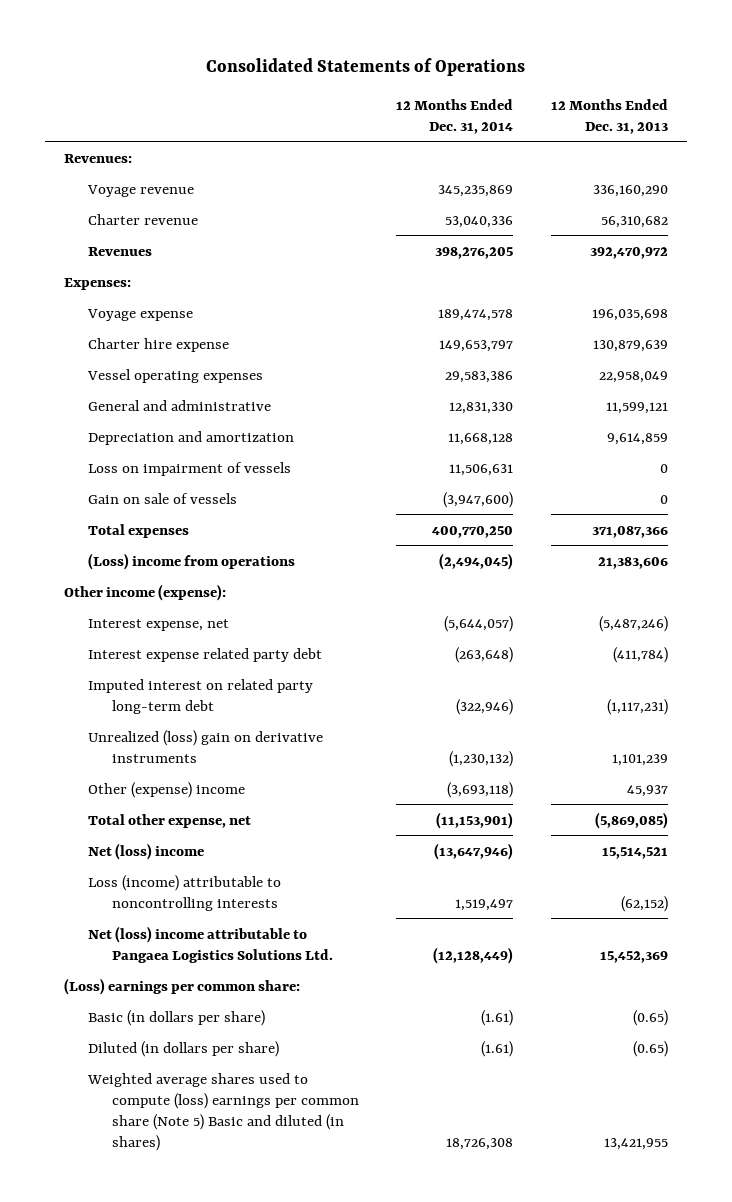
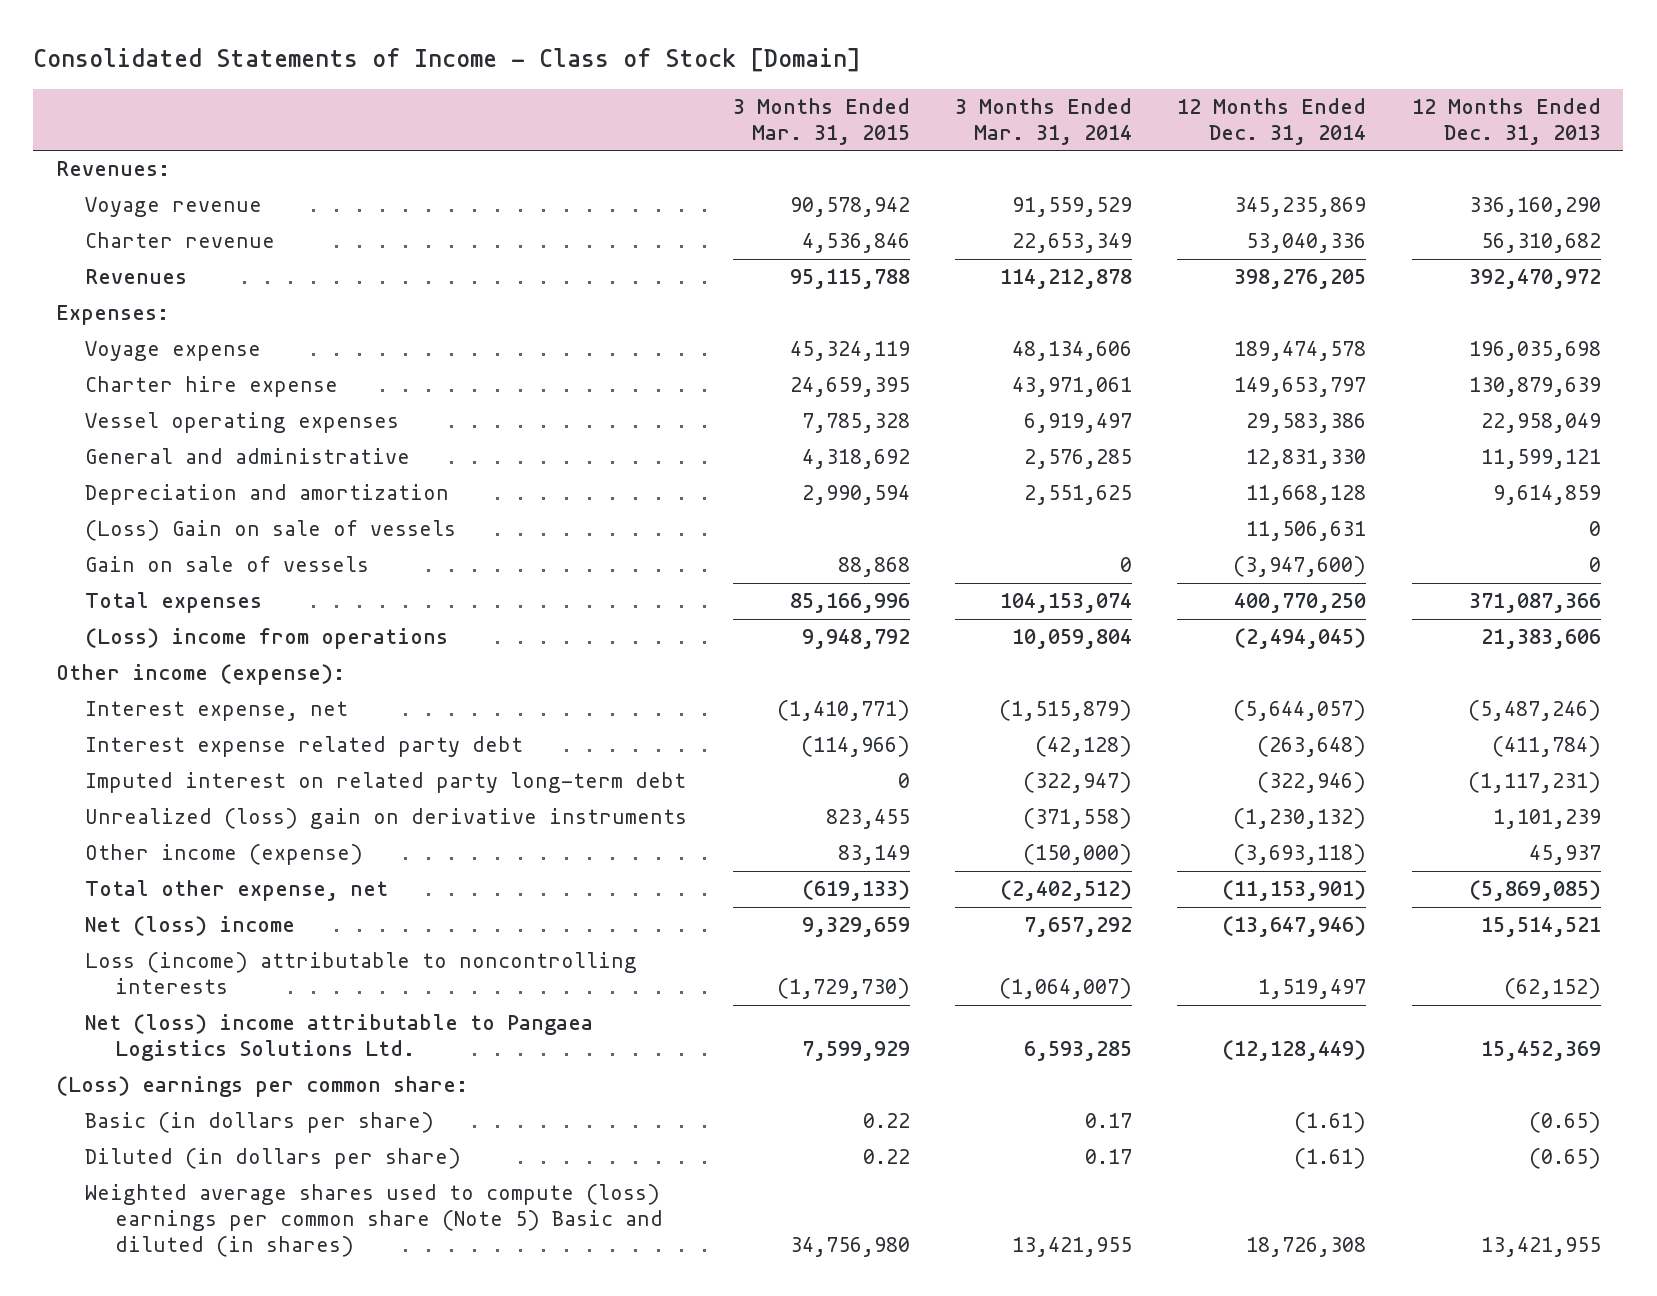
[206,57,526,76] Consolidated Statements of Operations -> [33,48,862,73] Consolidated Statements of Income - Class of Stock [Domain]
none -> [732,98,910,146] 3 Months Ended Mar. 31, 2015
none -> [954,98,1132,146] 3 Months Ended Mar. 31, 2014
[87,461,291,476] Loss on impairment of vessels -> [85,520,457,542] (Loss) Gain on sale of vessels
[87,781,245,798] Other (expense) income -> [85,844,364,866] Other income (expense)

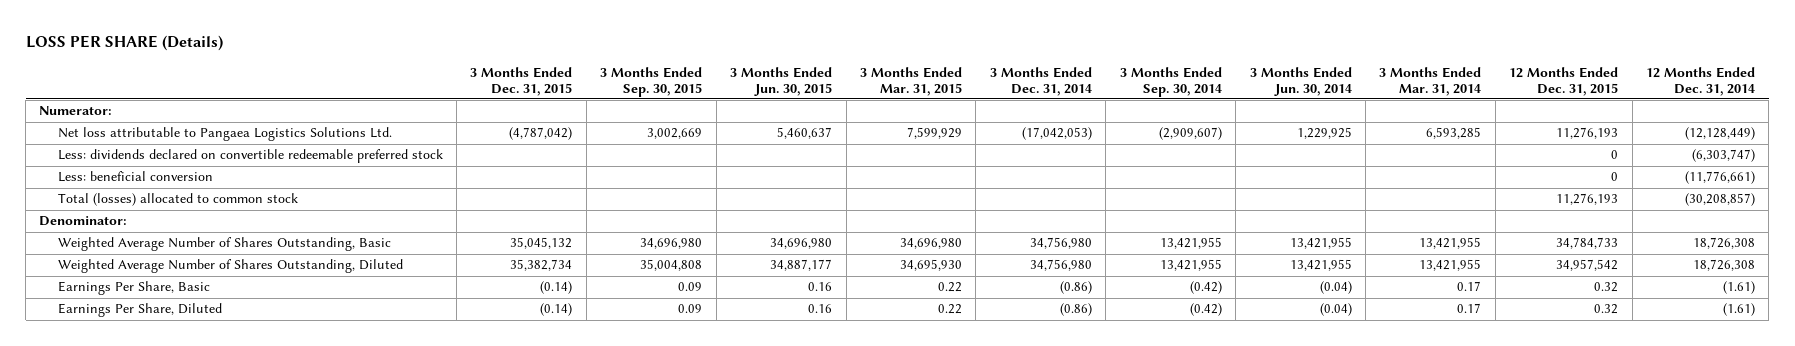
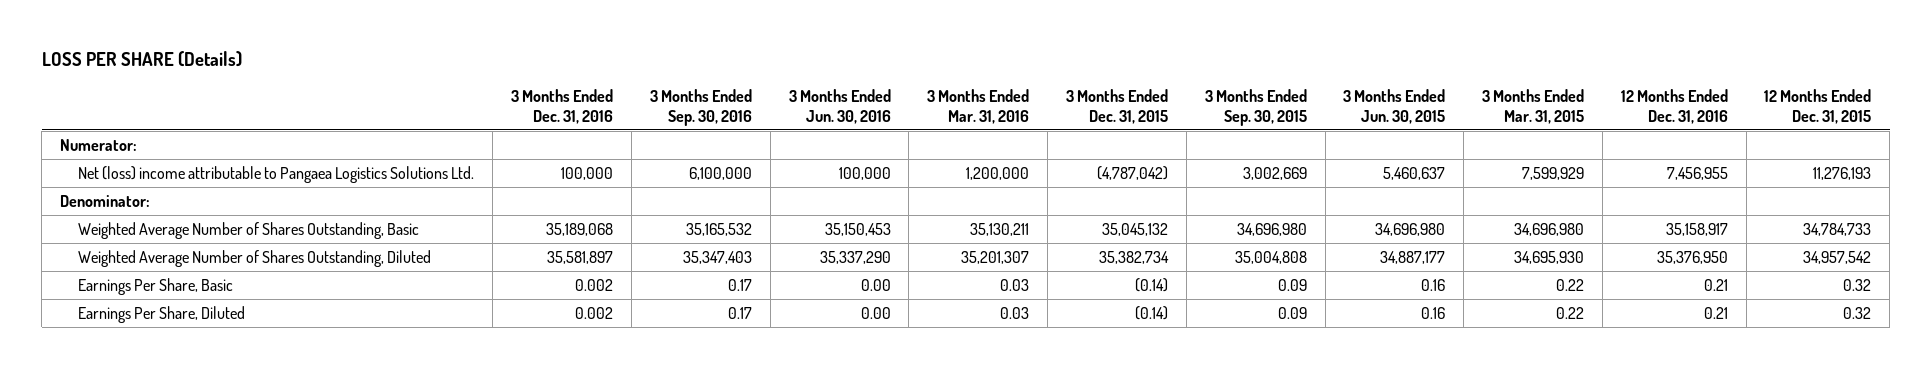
[989,66,1092,96] 3 Months Ended Dec. 31, 2014 -> none
[1119,66,1222,97] 3 Months Ended Sep. 30, 2014 -> none
[1249,66,1352,96] 3 Months Ended Jun. 30, 2014 -> none
[1379,66,1482,96] 3 Months Ended Mar. 31, 2014 -> none
[1646,66,1756,96] 12 Months Ended Dec. 31, 2014 -> none
none -> [511,89,614,124] 3 Months Ended Dec. 31, 2016
none -> [649,89,752,126] 3 Months Ended Sep. 30, 2016
none -> [788,89,891,124] 3 Months Ended Jun. 30, 2016
none -> [927,89,1030,124] 3 Months Ended Mar. 31, 2016
none -> [1620,89,1728,124] 12 Months Ended Dec. 31, 2016
[57,149,443,164] Less: dividends declared on convertible redeemable preferred stock -> none
[57,171,213,183] Less: beneficial conversion -> none
[57,193,298,207] Total (losses) allocated to common stock -> none
[57,127,392,142] Net loss attributable to Pangaea Logistics Solutions Ltd. -> [78,165,475,183] Net (loss) income attributable to Pangaea Logistics Solutions Ltd.

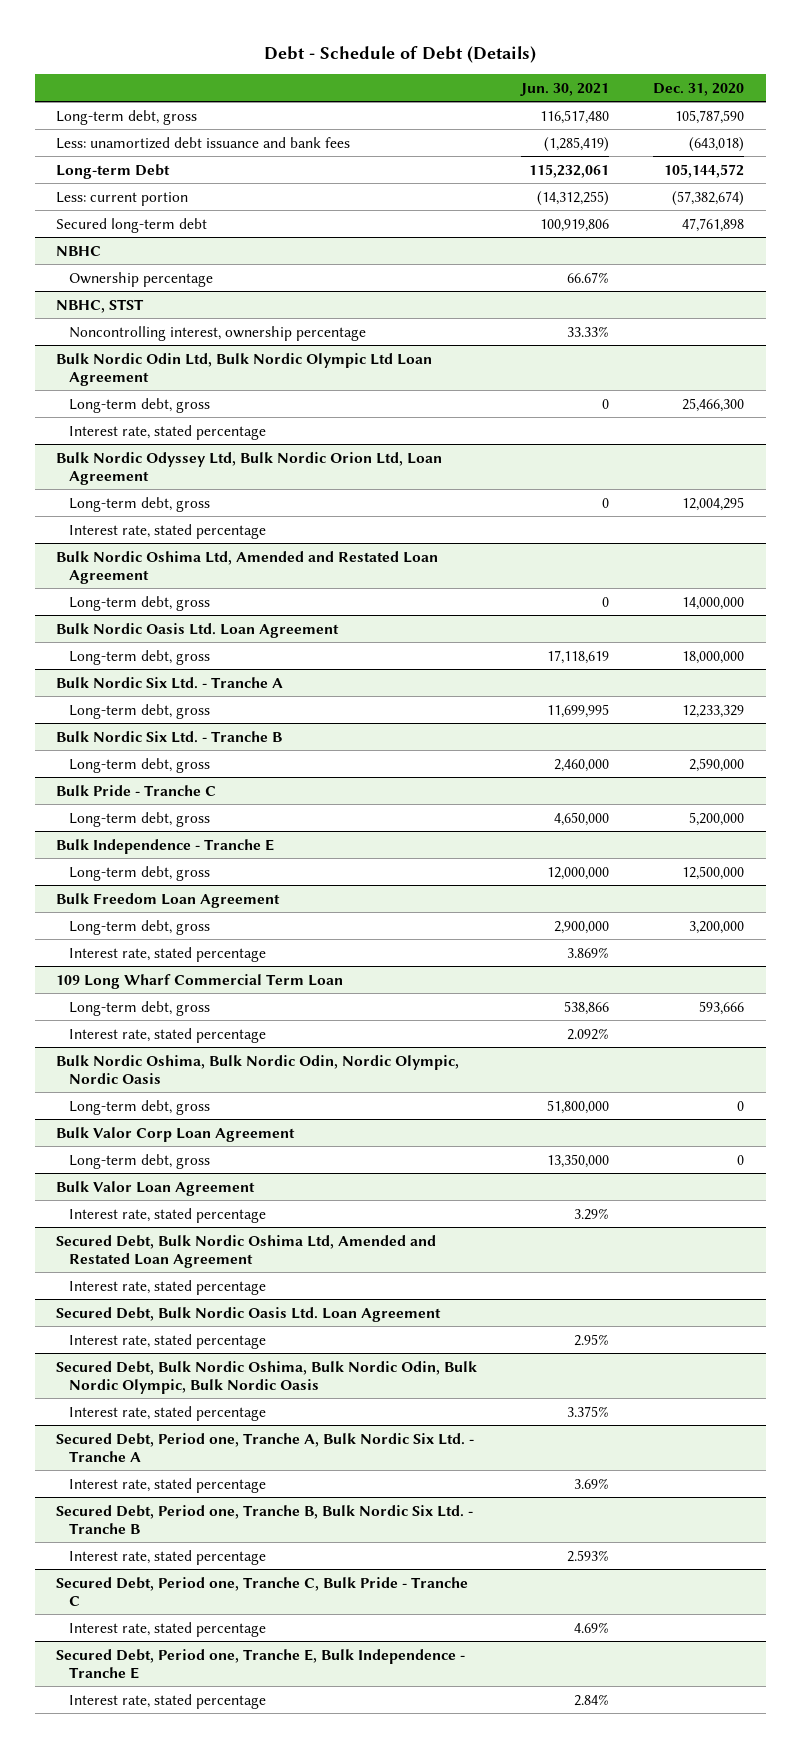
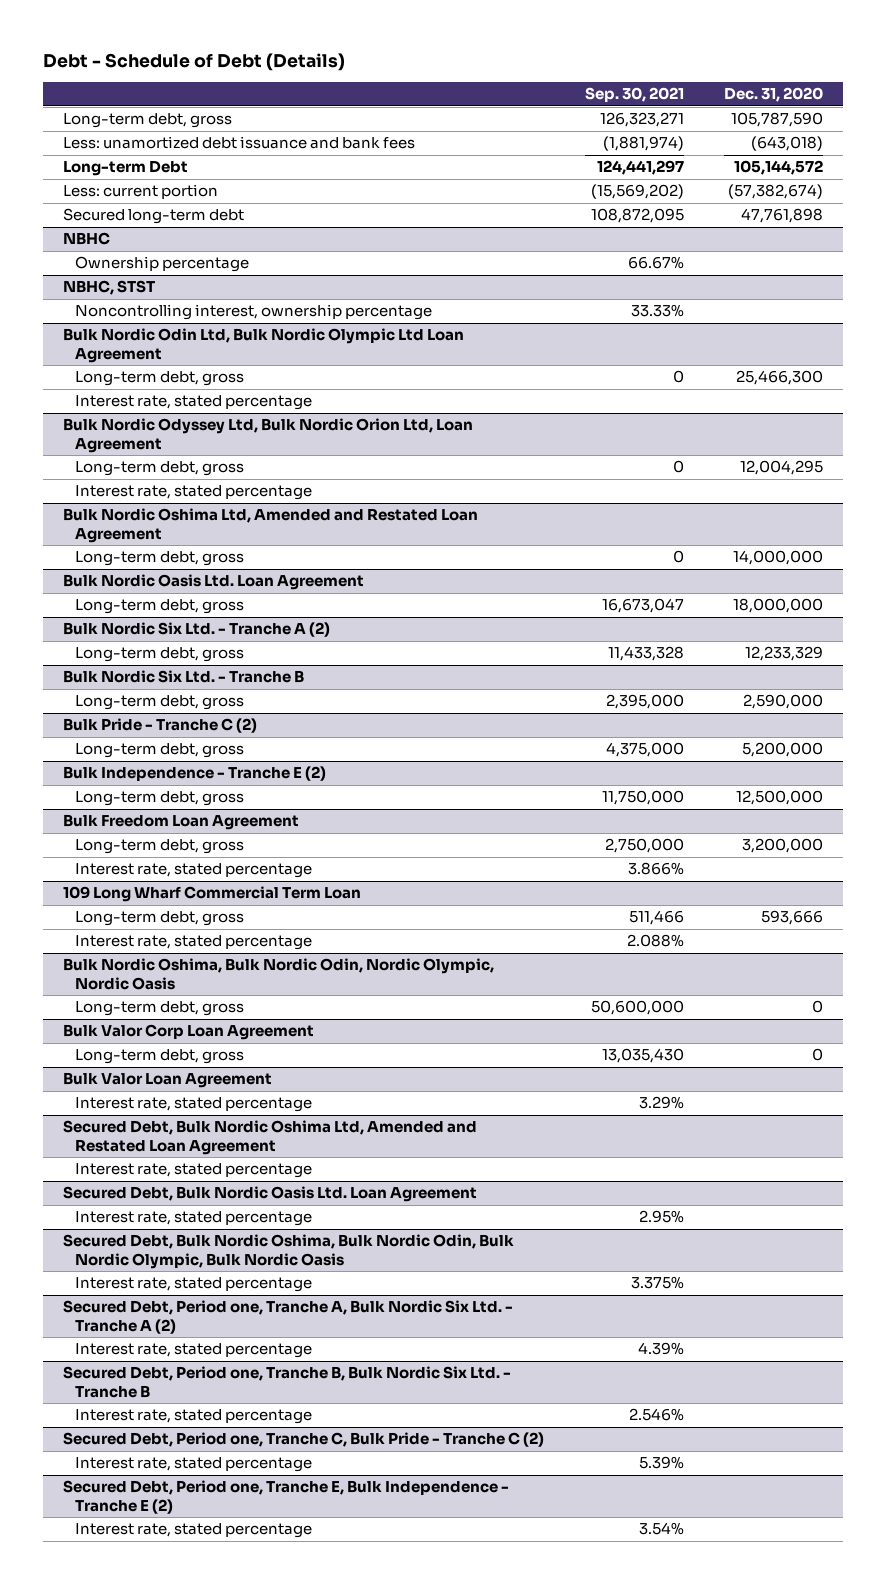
[520,82,610,96] Jun. 30, 2021 -> none
none -> [584,87,684,103] Sep. 30, 2021
[56,676,284,689] Bulk Nordic Six Ltd. - Tranche A -> [63,622,331,638] Bulk Nordic Six Ltd. - Tranche A (2)
[56,784,217,796] Bulk Pride - Tranche C -> [63,718,258,734] Bulk Pride - Tranche C (2)
[56,838,275,854] Bulk Independence - Tranche E -> [63,766,327,782] Bulk Independence - Tranche E (2)
[56,1432,475,1462] Secured Debt, Period one, Tranche A, Bulk Nordic Six Ltd. - Tranche A -> [63,1300,514,1334] Secured Debt, Period one, Tranche A, Bulk Nordic Six Ltd. - Tranche A (2)
[56,1576,469,1606] Secured Debt, Period one, Tranche C, Bulk Pride - Tranche C -> [63,1432,545,1448] Secured Debt, Period one, Tranche C, Bulk Pride - Tranche C (2)
[56,1648,466,1679] Secured Debt, Period one, Tranche E, Bulk Independence - Tranche E -> [63,1480,510,1514] Secured Debt, Period one, Tranche E, Bulk Independence - Tranche E (2)

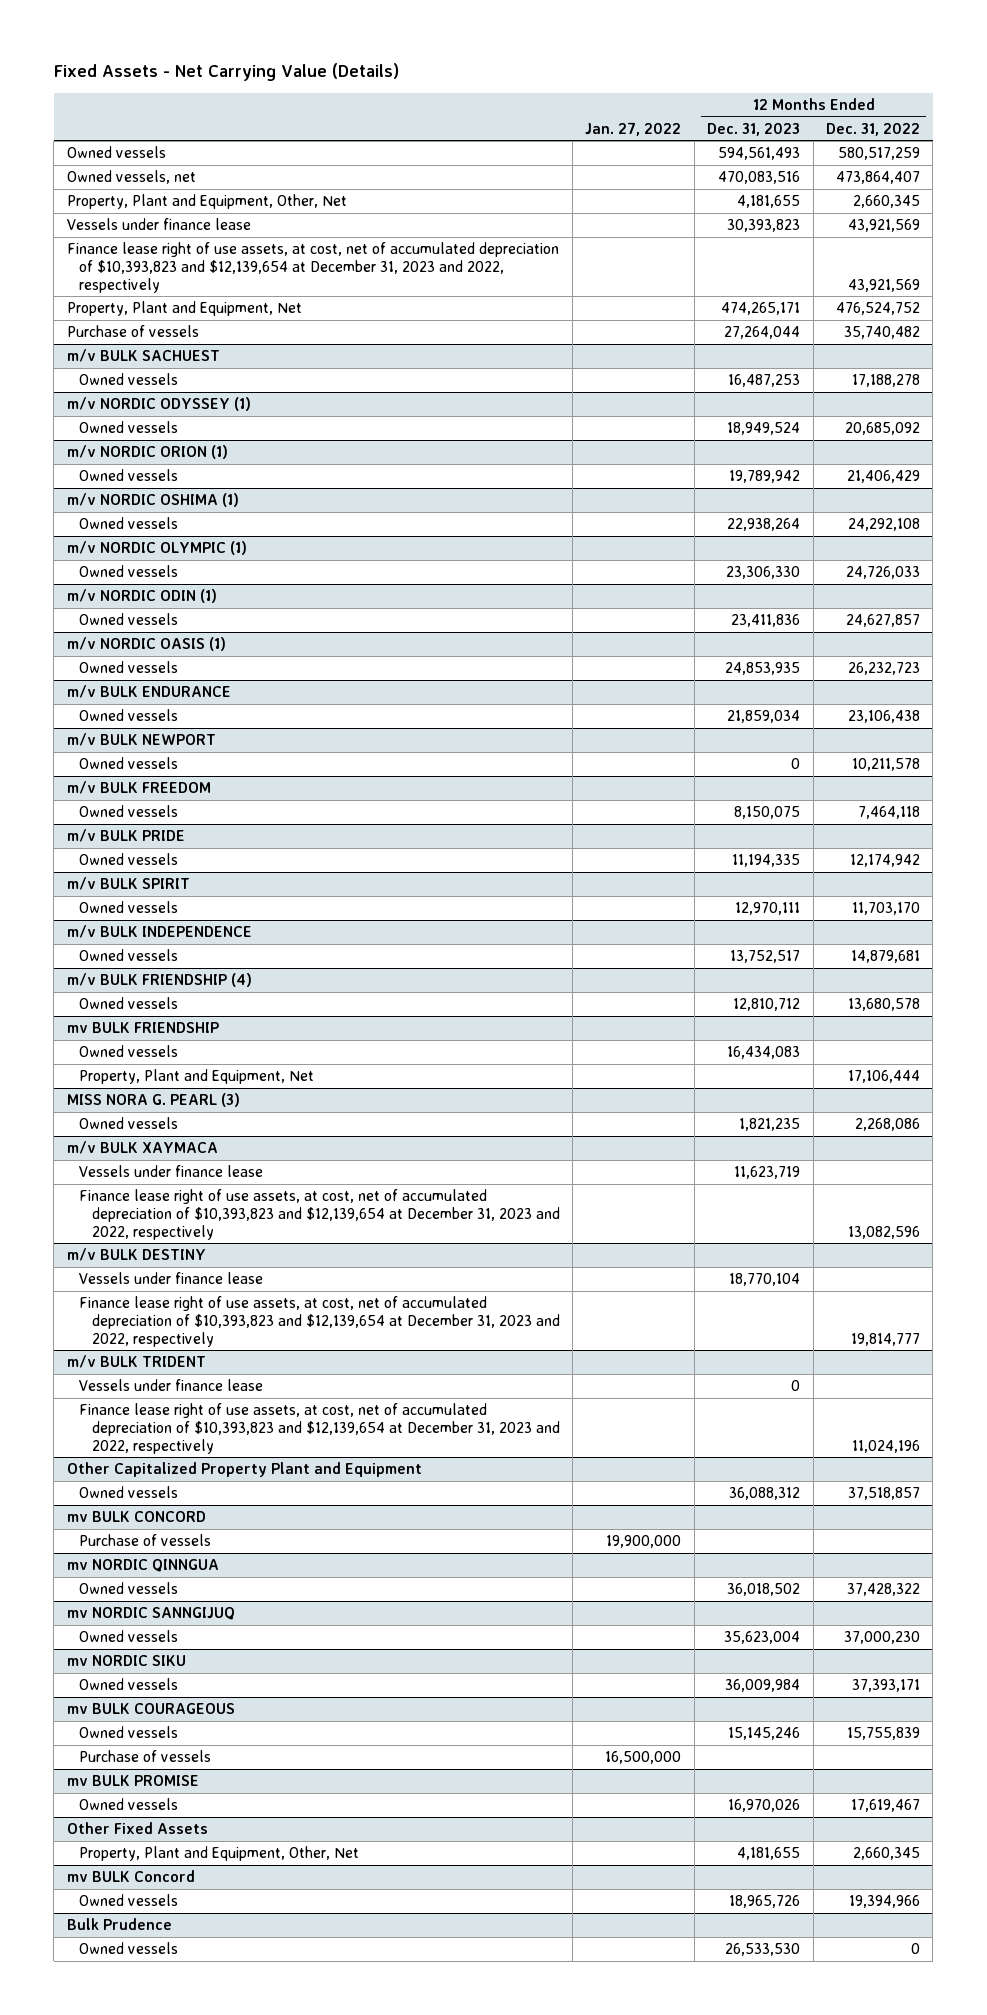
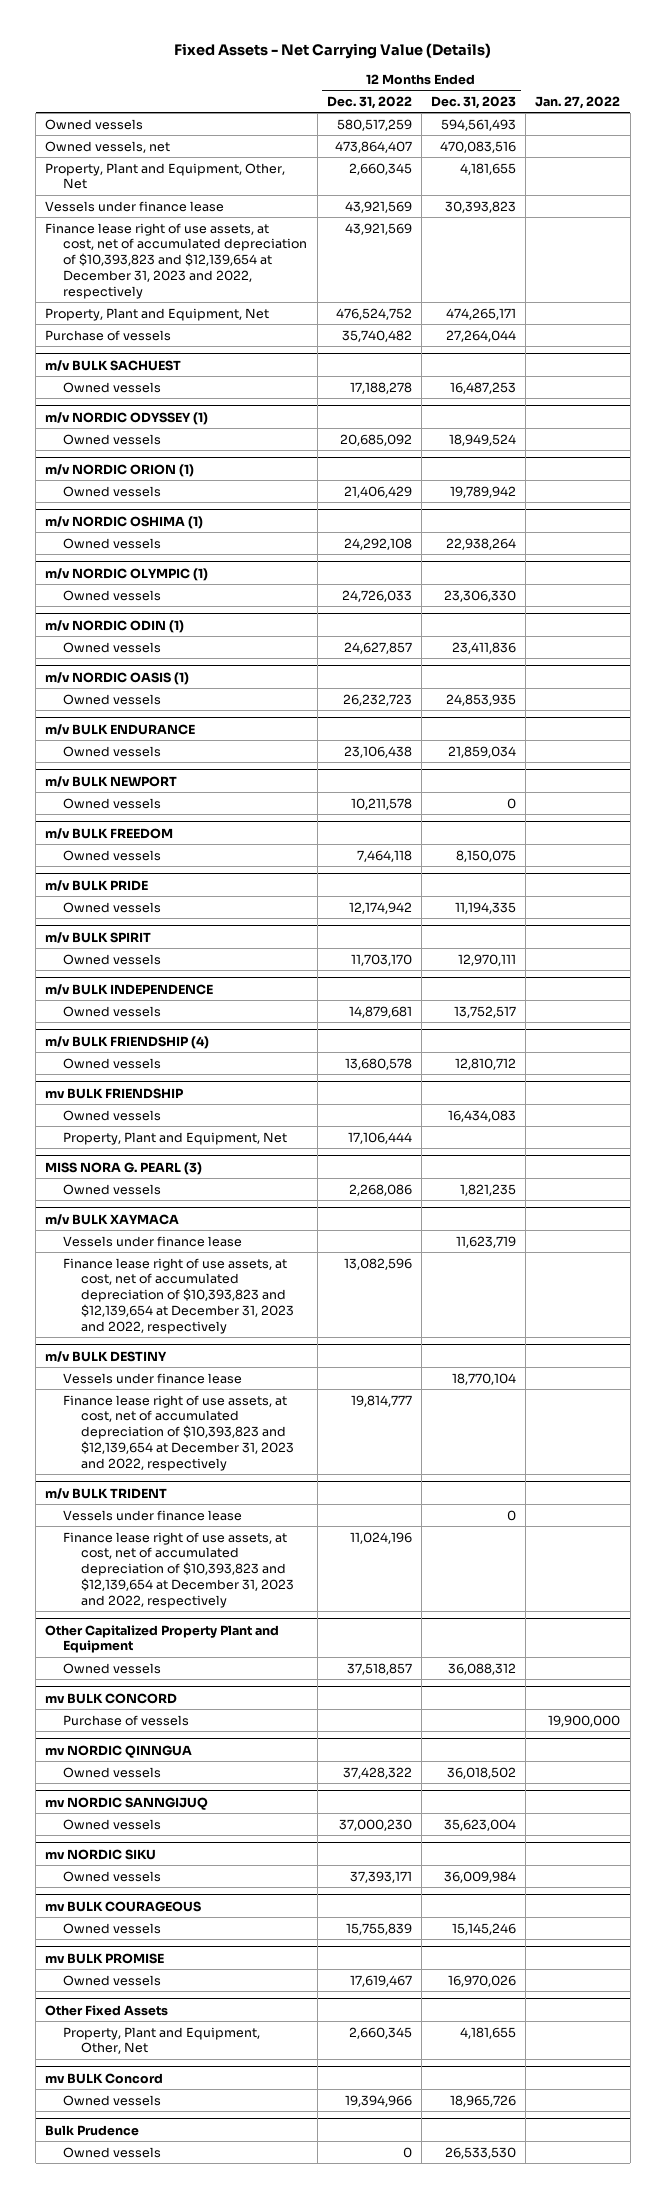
[79,1750,212,1763] Purchase of vessels -> none

